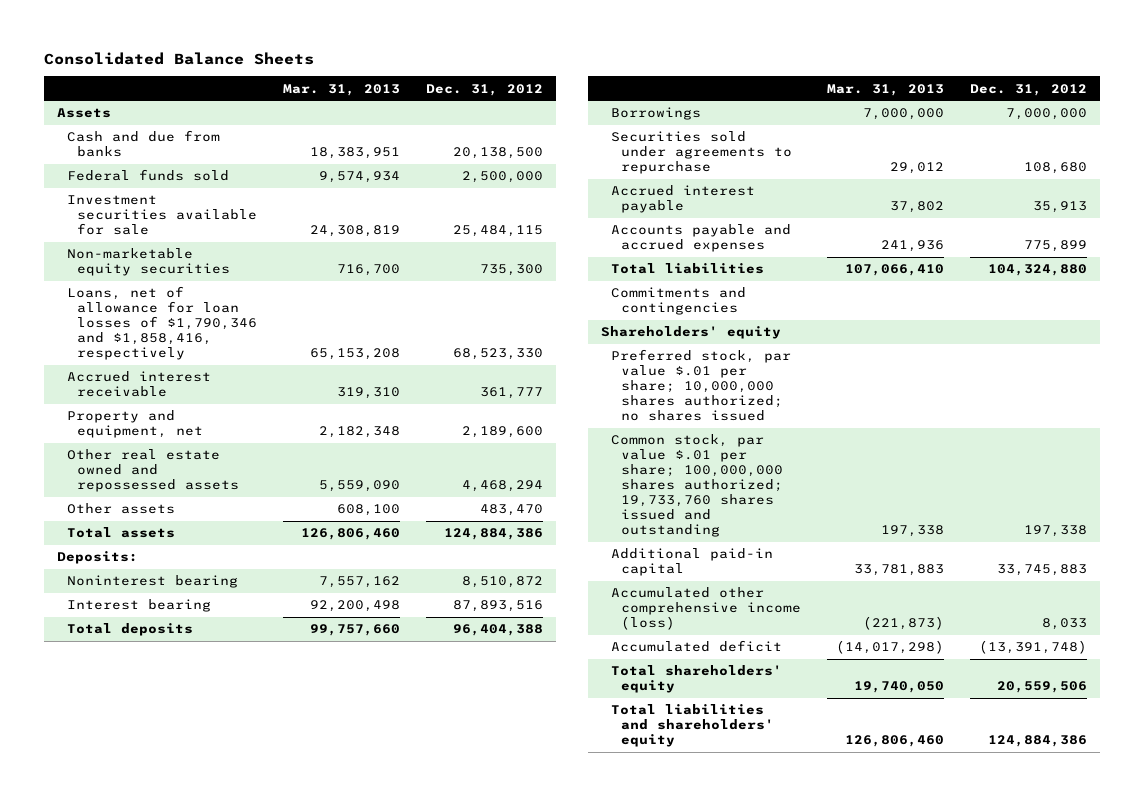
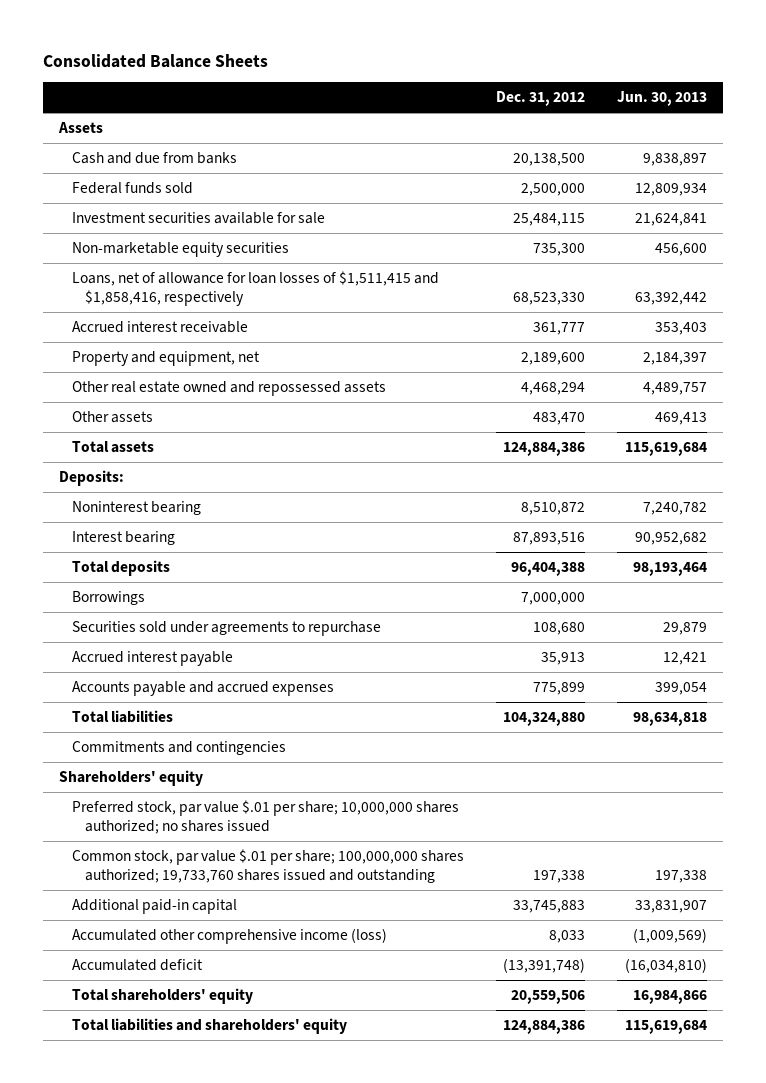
[283,83,401,96] Mar. 31, 2013 -> none
none -> [616,91,707,107] Jun. 30, 2013
[67,286,258,361] Loans, net of allowance for loan losses of $1,790,346 and $1,858,416, respectively -> [71,271,439,306] Loans, net of allowance for loan losses of $1,511,415 and $1,858,416, respectively

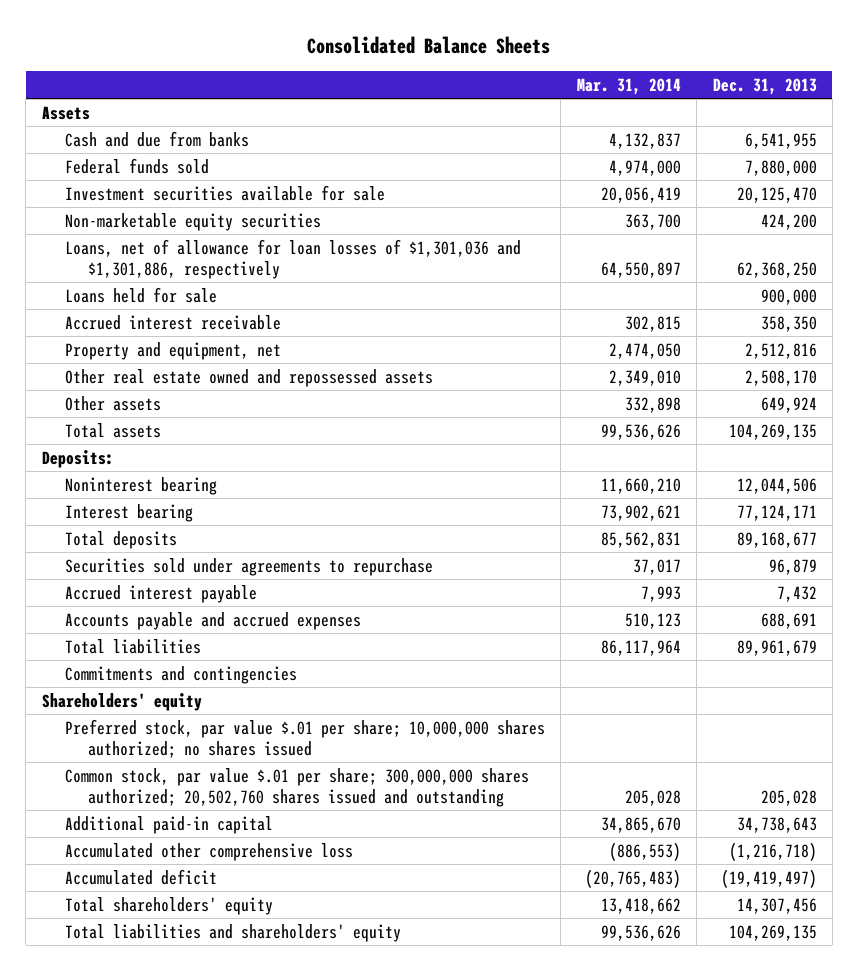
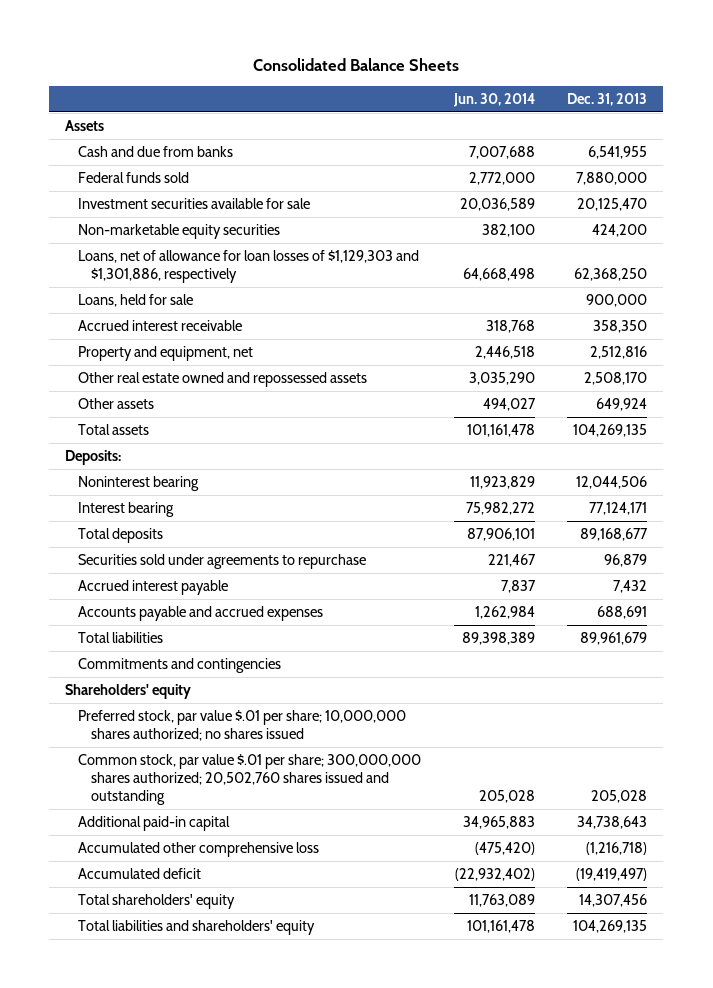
[576,77,681,95] Mar. 31, 2014 -> none
none -> [452,92,535,107] Jun. 30, 2014
[64,238,521,279] Loans, net of allowance for loan losses of $1,301,036 and $1,301,886, respectively -> [78,250,420,283] Loans, net of allowance for loan losses of $1,129,303 and $1,301,886, respectively
[64,286,217,303] Loans held for sale -> [78,294,194,308] Loans, held for sale

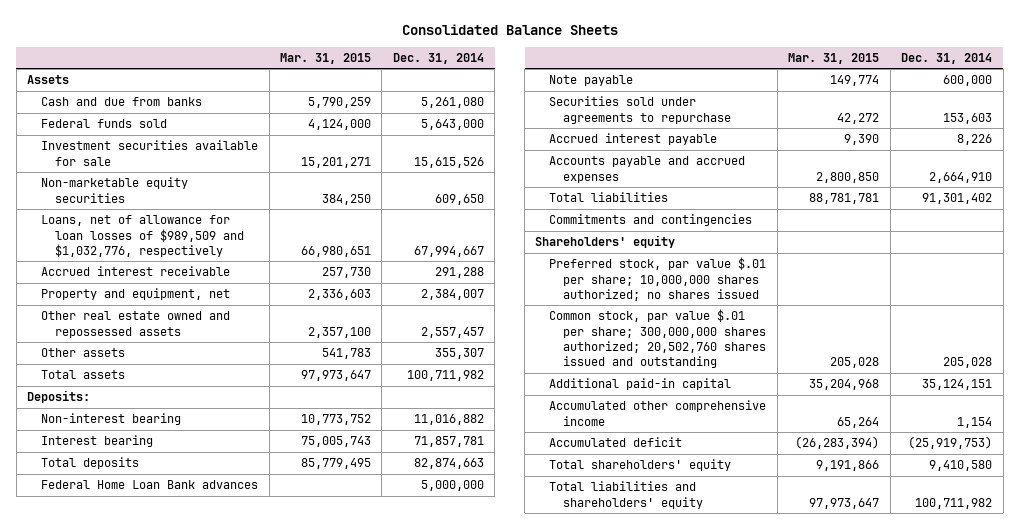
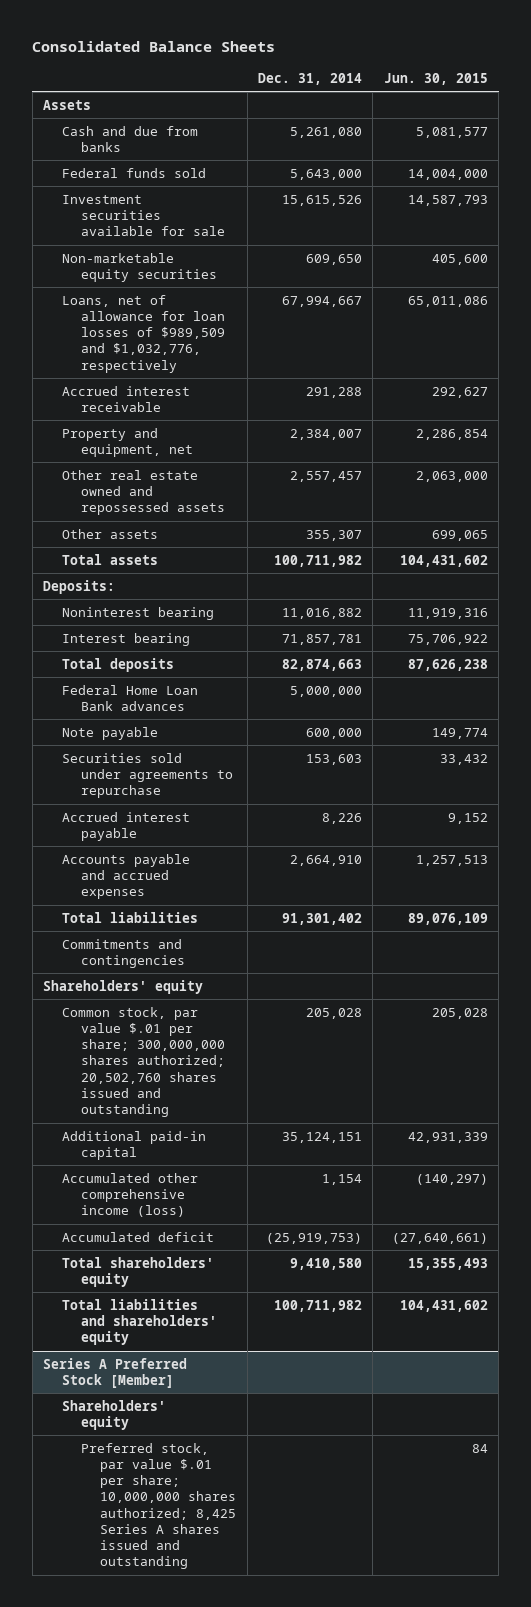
[280,52,372,64] Mar. 31, 2015 -> none
none -> [383,73,488,86] Jun. 30, 2015
[41,413,182,426] Non-interest bearing -> [62,606,215,620] Noninterest bearing
[549,257,767,301] Preferred stock, par value $.01 per share; 10,000,000 shares authorized; no shares issued -> none
[549,400,767,426] Accumulated other comprehensive income -> [62,1172,199,1218] Accumulated other comprehensive income (loss)
none -> [42,1357,187,1389] Series A Preferred Stock [Member]
none -> [62,1399,167,1431] Shareholders' equity
none -> [81,1442,237,1570] Preferred stock, par value $.01 per share; 10,000,000 shares authorized; 8,425 Series A shares issued and outstanding

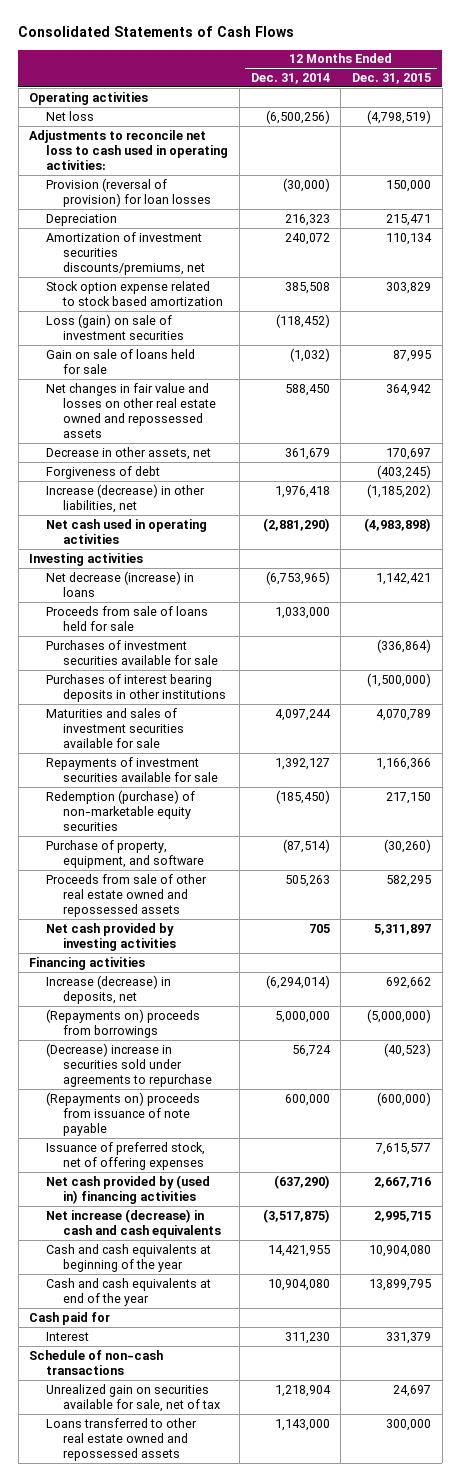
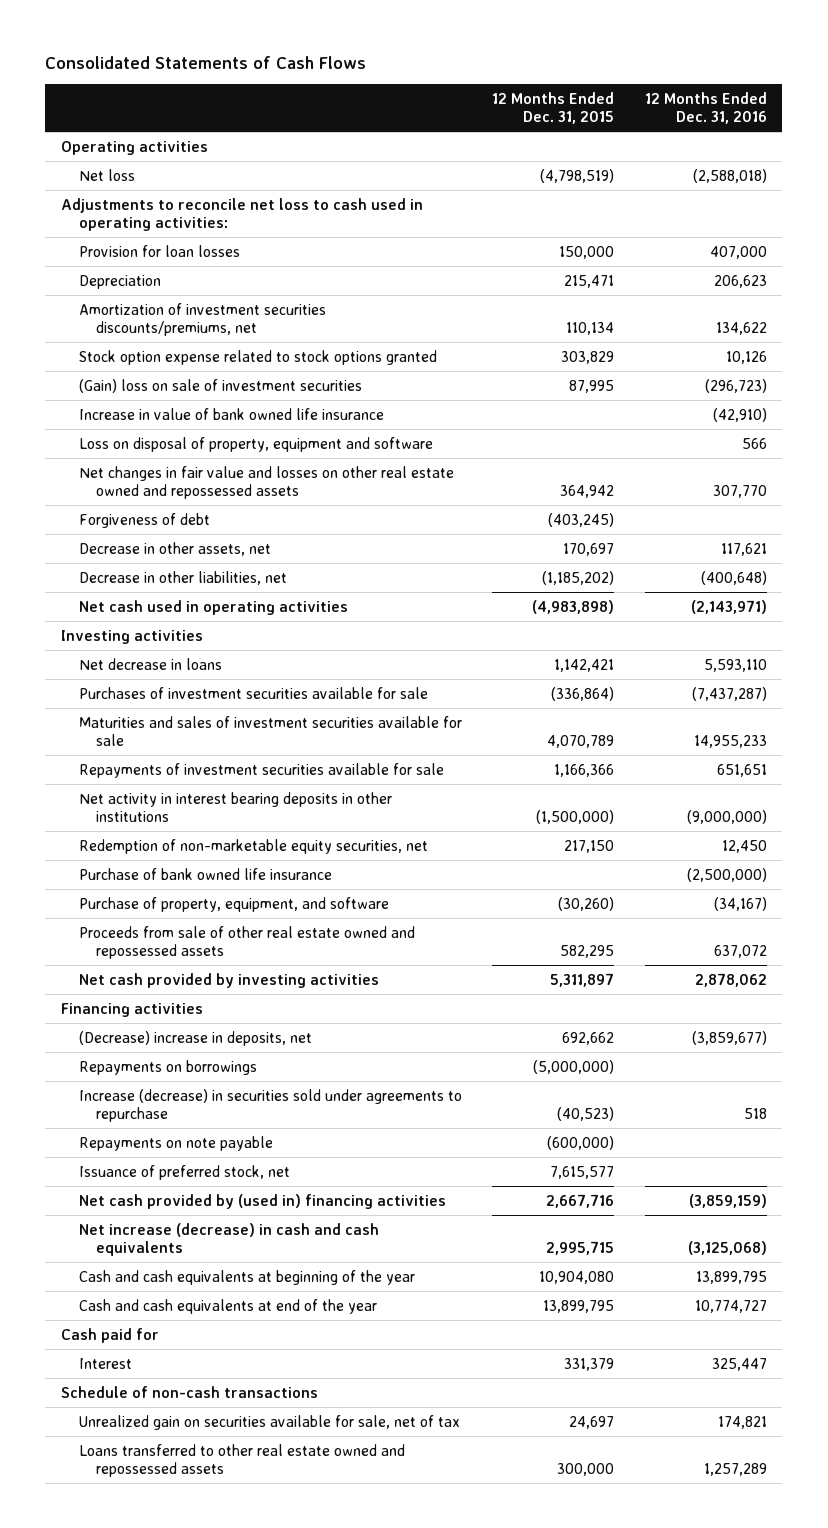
[250,72,330,84] Dec. 31, 2014 -> none
none -> [644,92,767,124] 12 Months Ended Dec. 31, 2016
[46,177,212,207] Provision (reversal of provision) for loan losses -> [78,244,240,257] Provision for loan losses
[46,313,185,340] Loss (gain) on sale of investment securities -> none
[46,280,224,306] Stock option expense related to stock based amortization -> [78,349,437,365] Stock option expense related to stock options granted
[46,348,196,374] Gain on sale of loans held for sale -> [78,378,362,393] (Gain) loss on sale of investment securities
none -> [78,407,384,420] Increase in value of bank owned life insurance
none -> [78,436,433,452] Loss on disposal of property, equipment and software
[46,446,212,460] Decrease in other assets, net -> [78,541,271,556] Decrease in other assets, net
[46,483,206,513] Increase (decrease) in other liabilities, net -> [78,570,287,585] Decrease in other liabilities, net
[46,605,209,631] Proceeds from sale of loans held for sale -> none
[46,570,195,597] Net decrease (increase) in loans -> [78,657,222,670] Net decrease in loans
[46,673,227,702] Purchases of interest bearing deposits in other institutions -> none
none -> [78,791,392,822] Net activity in interest bearing deposits in other institutions
[46,789,196,832] Redemption (purchase) of non-marketable equity securities -> [78,838,428,854] Redemption of non-marketable equity securities, net
none -> [78,867,332,880] Purchase of bank owned life insurance
[46,974,172,1004] Increase (decrease) in deposits, net -> [78,1030,312,1046] (Decrease) increase in deposits, net
[46,1008,201,1038] (Repayments on) proceeds from borrowings -> [78,1059,257,1075] Repayments on borrowings
[46,1042,213,1088] (Decrease) increase in securities sold under agreements to repurchase -> [78,1088,462,1122] Increase (decrease) in securities sold under agreements to repurchase
[46,1091,201,1137] (Repayments on) proceeds from issuance of note payable -> [78,1135,273,1151] Repayments on note payable
[46,1141,206,1170] Issuance of preferred stock, net of offering expenses -> [78,1164,290,1180] Issuance of preferred stock, net

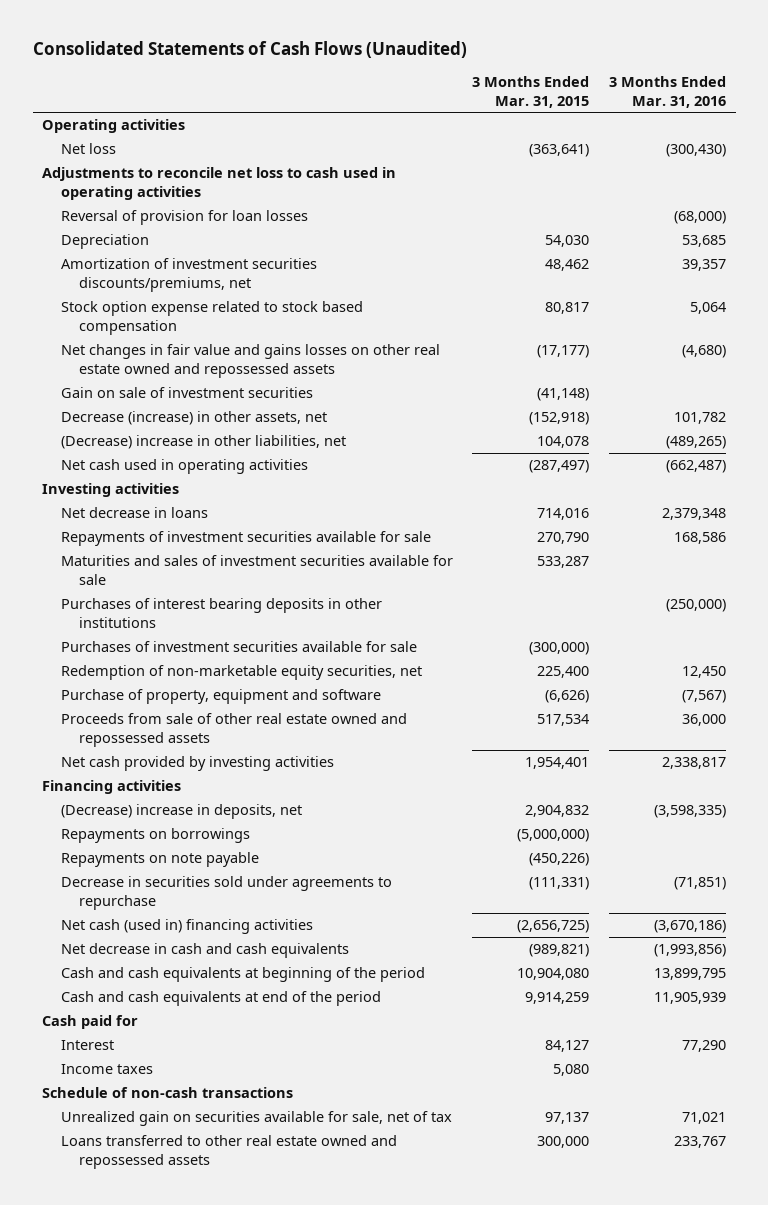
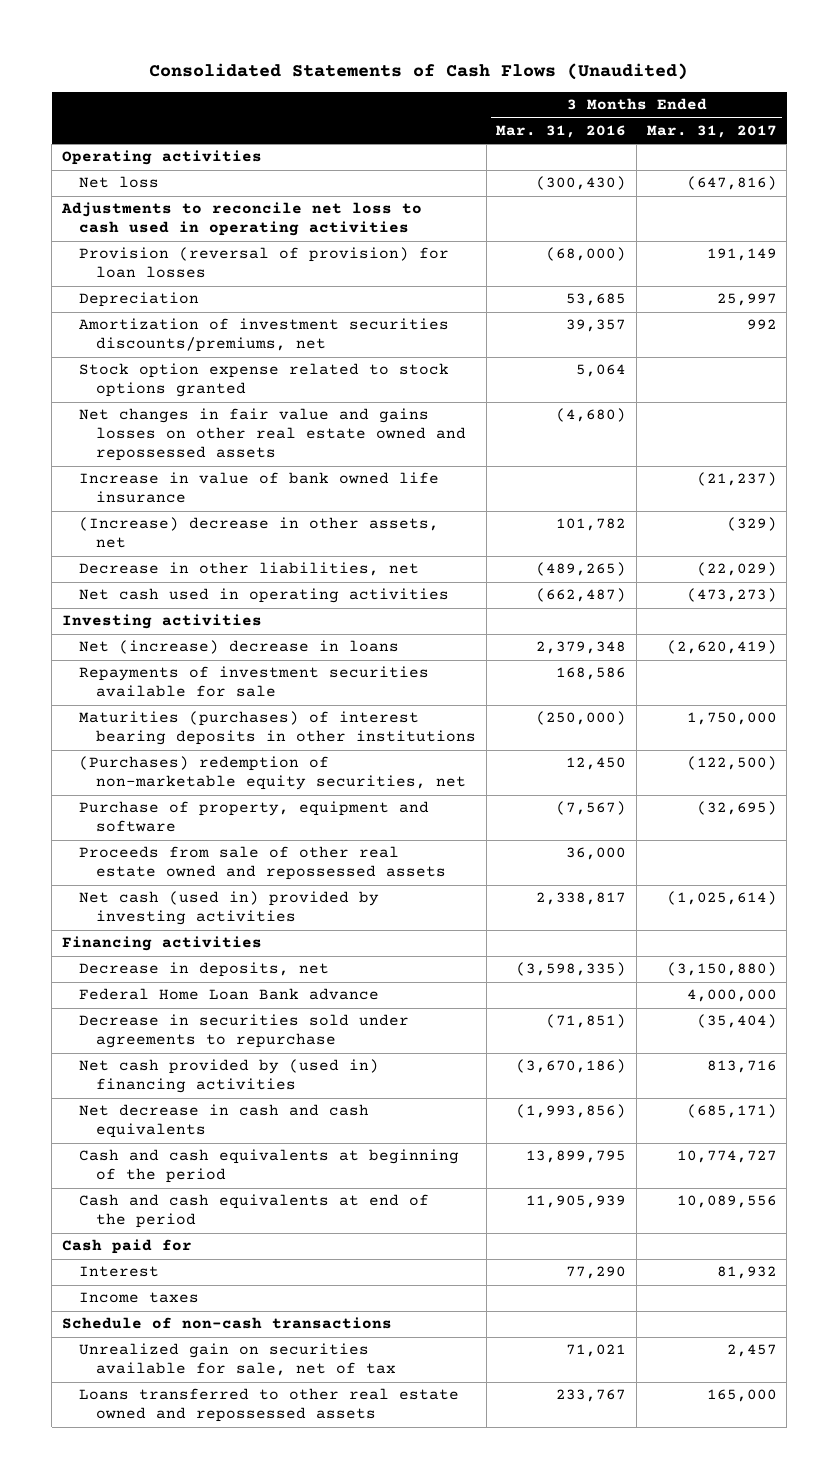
[472,76,590,108] 3 Months Ended Mar. 31, 2015 -> none
none -> [646,125,777,139] Mar. 31, 2017
[60,210,308,226] Reversal of provision for loan losses -> [78,247,449,279] Provision (reversal of provision) for loan losses
[60,301,363,335] Stock option expense related to stock based compensation -> [78,363,449,398] Stock option expense related to stock options granted
[60,387,313,399] Gain on sale of investment securities -> none
none -> [78,472,439,504] Increase in value of bank owned life insurance
[60,411,327,426] Decrease (increase) in other assets, net -> [78,517,439,549] (Increase) decrease in other assets, net
[60,435,346,450] (Decrease) increase in other liabilities, net -> [78,562,419,577] Decrease in other liabilities, net
[60,507,208,519] Net decrease in loans -> [78,640,399,655] Net (increase) decrease in loans
[60,555,453,585] Maturities and sales of investment securities available for sale -> none
[60,641,417,653] Purchases of investment securities available for sale -> none
[60,598,382,628] Purchases of interest bearing deposits in other institutions -> [78,711,476,746] Maturities (purchases) of interest bearing deposits in other institutions
[60,665,422,681] Redemption of non-marketable equity securities, net -> [78,756,466,791] (Purchases) redemption of non-marketable equity securities, net
[60,756,334,772] Net cash provided by investing activities -> [78,891,379,926] Net cash (used in) provided by investing activities
[60,828,250,844] Repayments on borrowings -> none
[60,852,259,868] Repayments on note payable -> none
[60,804,302,820] (Decrease) increase in deposits, net -> [78,962,329,978] Decrease in deposits, net
none -> [78,988,379,1001] Federal Home Loan Bank advance
[60,919,313,935] Net cash (used in) financing activities -> [78,1059,379,1094] Net cash provided by (used in) financing activities

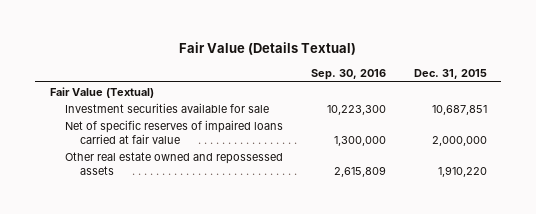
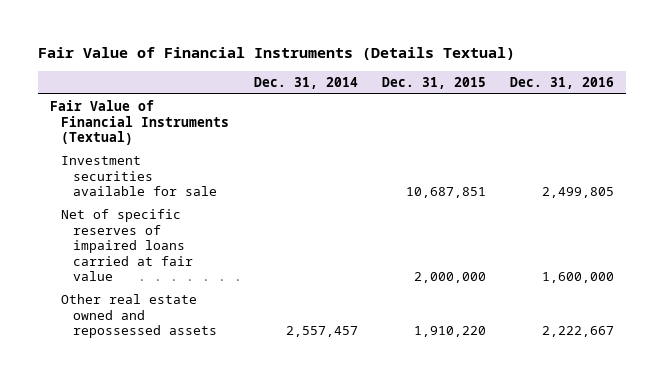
[179,41,357,55] Fair Value (Details Textual) -> [38,47,516,61] Fair Value of Financial Instruments (Details Textual)
[310,68,386,80] Sep. 30, 2016 -> none
none -> [253,77,358,90] Dec. 31, 2014
none -> [510,77,615,90] Dec. 31, 2016
[49,86,154,98] Fair Value (Textual) -> [50,100,230,146] Fair Value of Financial Instruments (Textual)

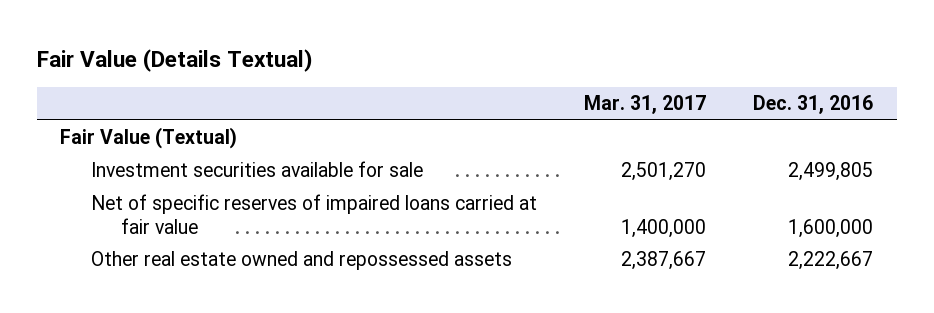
[38,47,516,61] Fair Value of Financial Instruments (Details Textual) -> [36,49,313,73] Fair Value (Details Textual)
[253,77,358,90] Dec. 31, 2014 -> none
[381,77,486,90] Dec. 31, 2015 -> none
none -> [584,95,707,115] Mar. 31, 2017
[50,100,230,146] Fair Value of Financial Instruments (Textual) -> [60,127,238,150] Fair Value (Textual)

